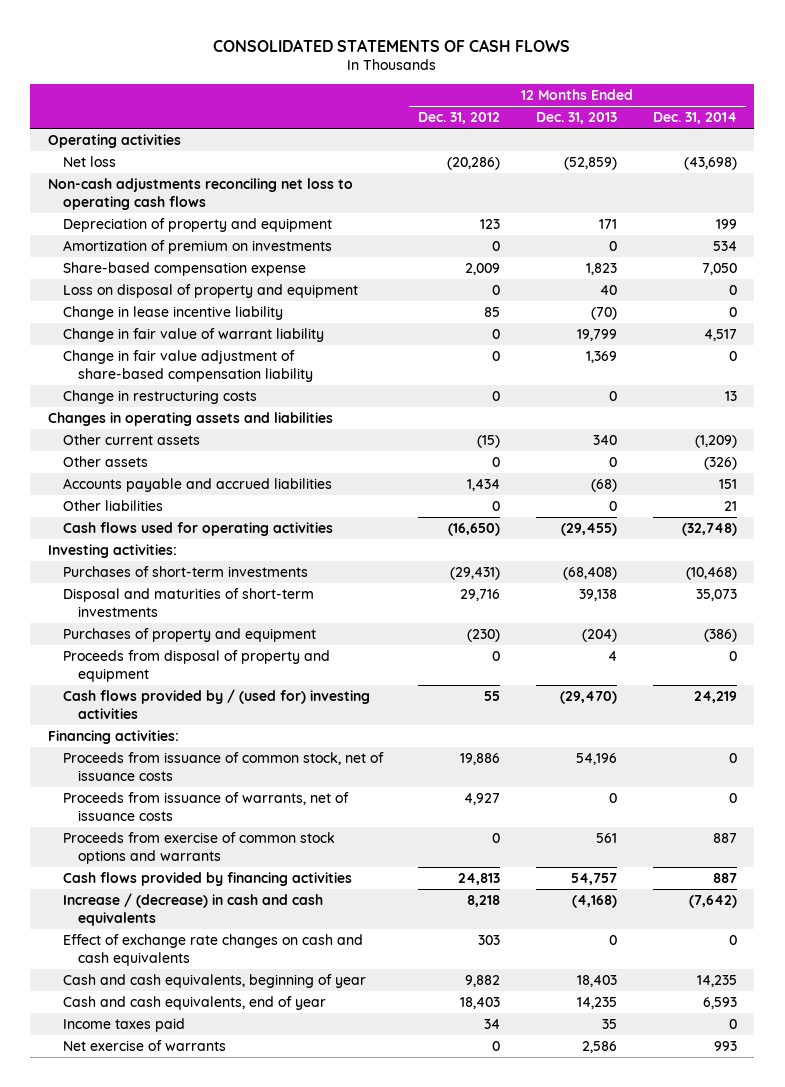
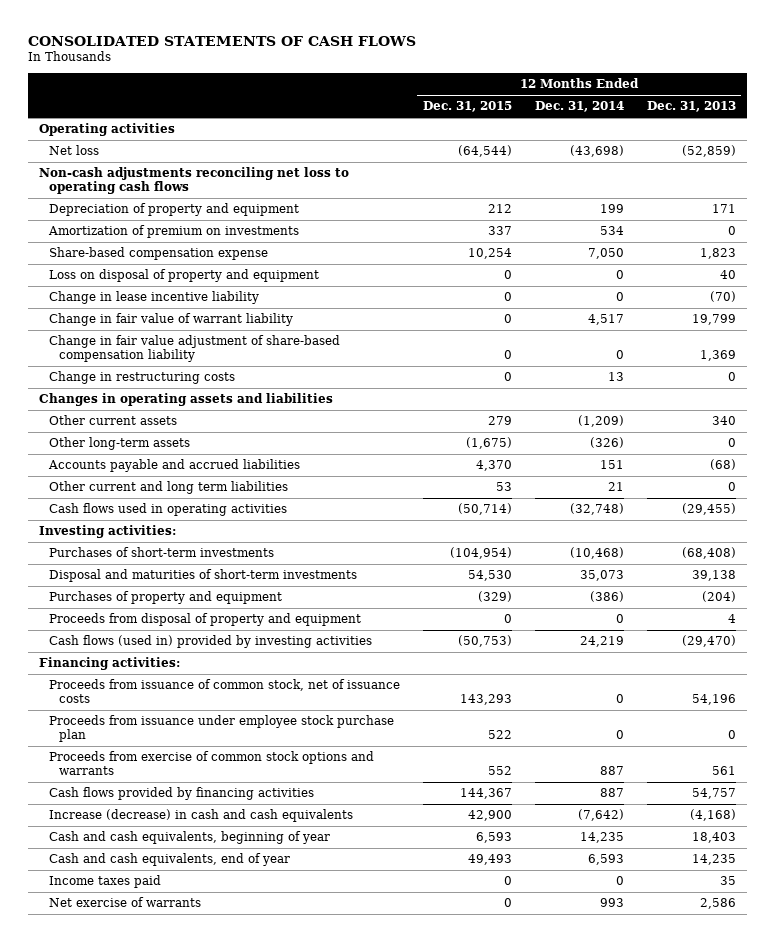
[418,112,501,125] Dec. 31, 2012 -> none
none -> [422,101,512,113] Dec. 31, 2015
[62,455,148,467] Other assets -> [48,437,190,451] Other long-term assets
[62,499,163,511] Other liabilities -> [48,481,288,495] Other current and long term liabilities
[62,521,333,536] Cash flows used for operating activities -> [48,503,287,517] Cash flows used in operating activities
[62,688,370,719] Cash flows provided by / (used for) investing activities -> [48,635,372,649] Cash flows (used in) provided by investing activities
[62,791,349,821] Proceeds from issuance of warrants, net of issuance costs -> [48,715,394,742] Proceeds from issuance under employee stock purchase plan
[62,933,363,966] Effect of exchange rate changes on cash and cash equivalents -> none
[62,892,323,926] Increase / (decrease) in cash and cash equivalents -> [48,809,353,823] Increase (decrease) in cash and cash equivalents

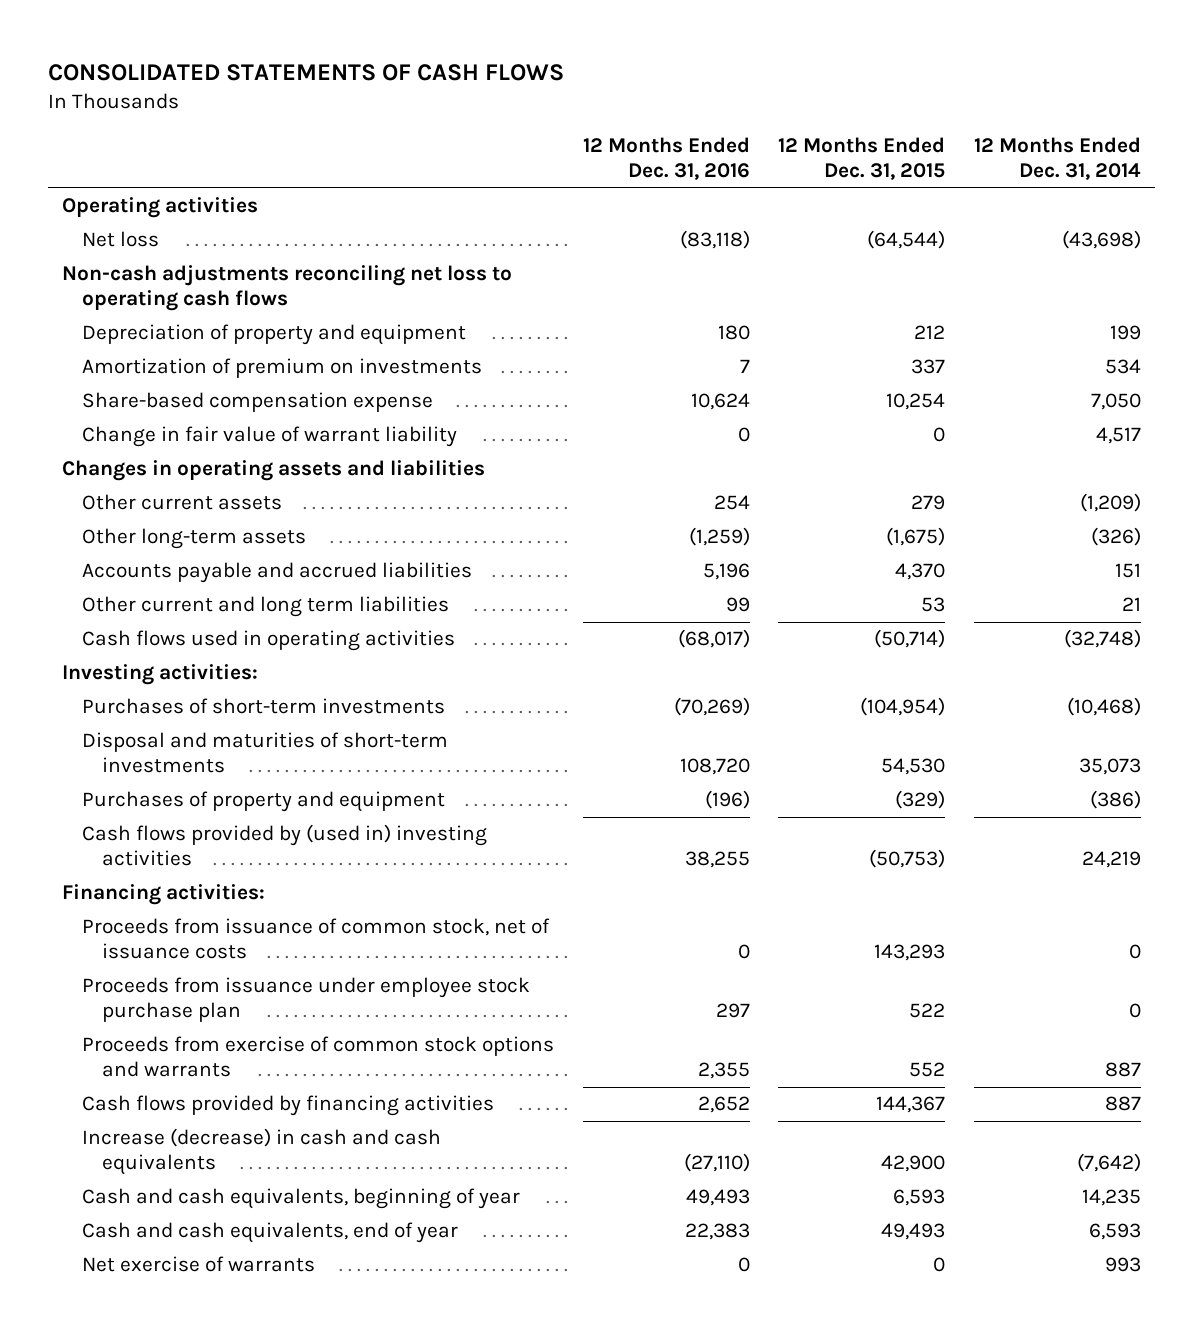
[646,101,736,113] Dec. 31, 2013 -> none
none -> [582,137,750,181] 12 Months Ended Dec. 31, 2016
[48,269,319,283] Loss on disposal of property and equipment -> none
[48,291,259,305] Change in lease incentive liability -> none
[48,335,340,362] Change in fair value adjustment of share-based compensation liability -> none
[48,371,235,385] Change in restructuring costs -> none
[48,613,361,627] Proceeds from disposal of property and equipment -> none
[48,635,372,649] Cash flows (used in) provided by investing activities -> [82,824,488,867] Cash flows provided by (used in) investing activities
[48,875,161,889] Income taxes paid -> none

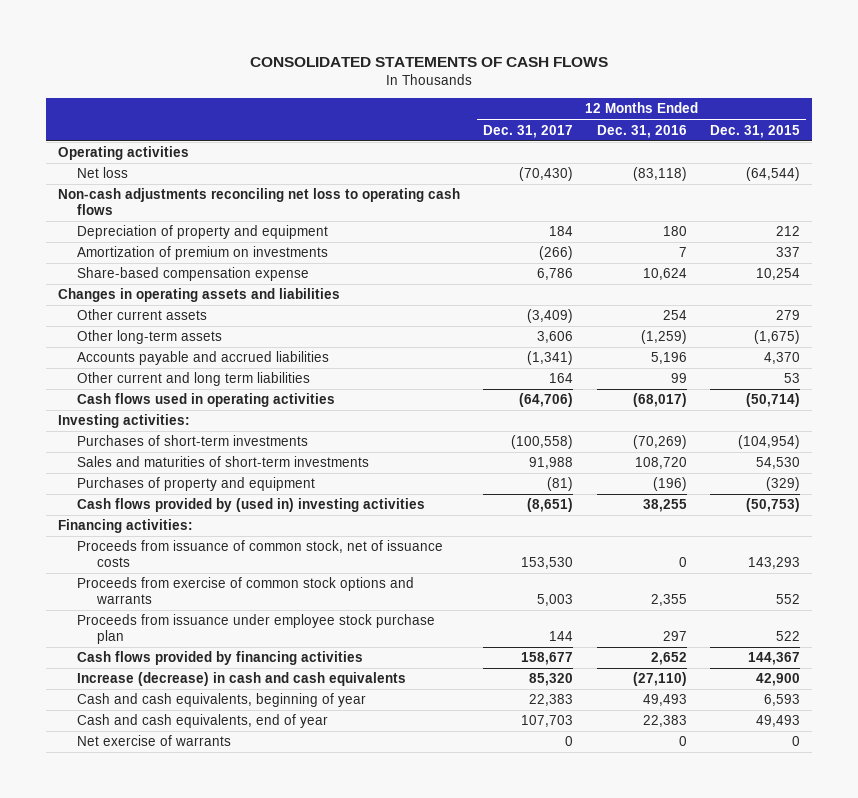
[973,137,1141,181] 12 Months Ended Dec. 31, 2014 -> none
none -> [483,124,574,138] Dec. 31, 2017
[82,426,458,448] Change in fair value of warrant liability -> none
[82,732,449,774] Disposal and maturities of short-term investments -> [77,456,370,468] Sales and maturities of short-term investments
[82,977,531,1023] Proceeds from issuance under employee stock purchase plan -> [77,614,436,645] Proceeds from issuance under employee stock purchase plan

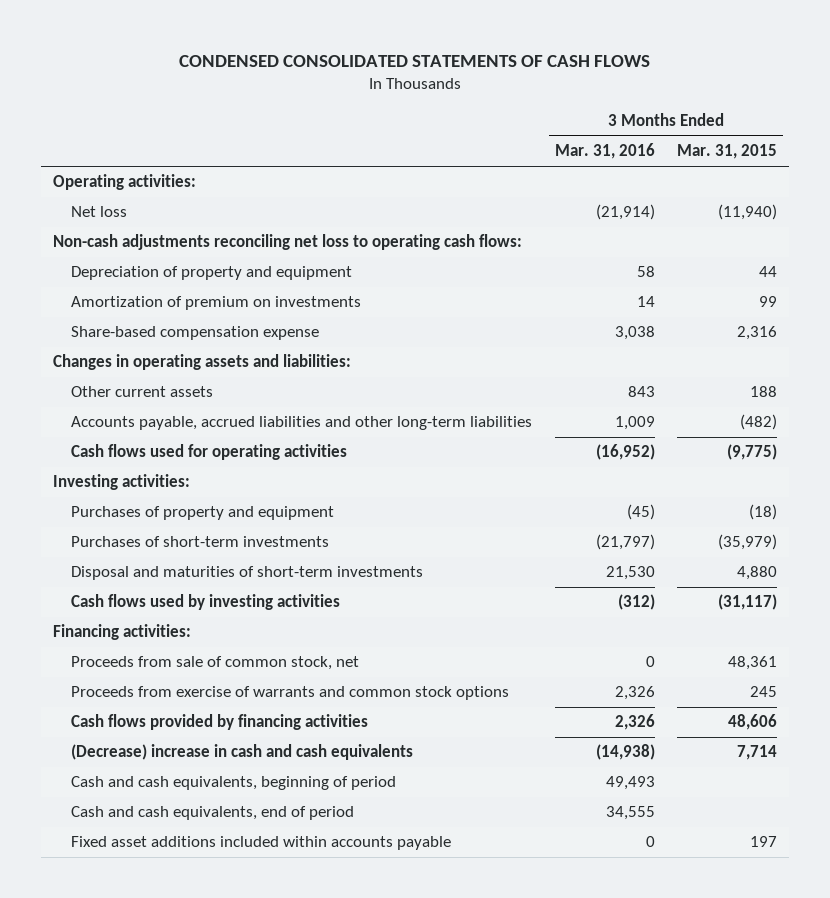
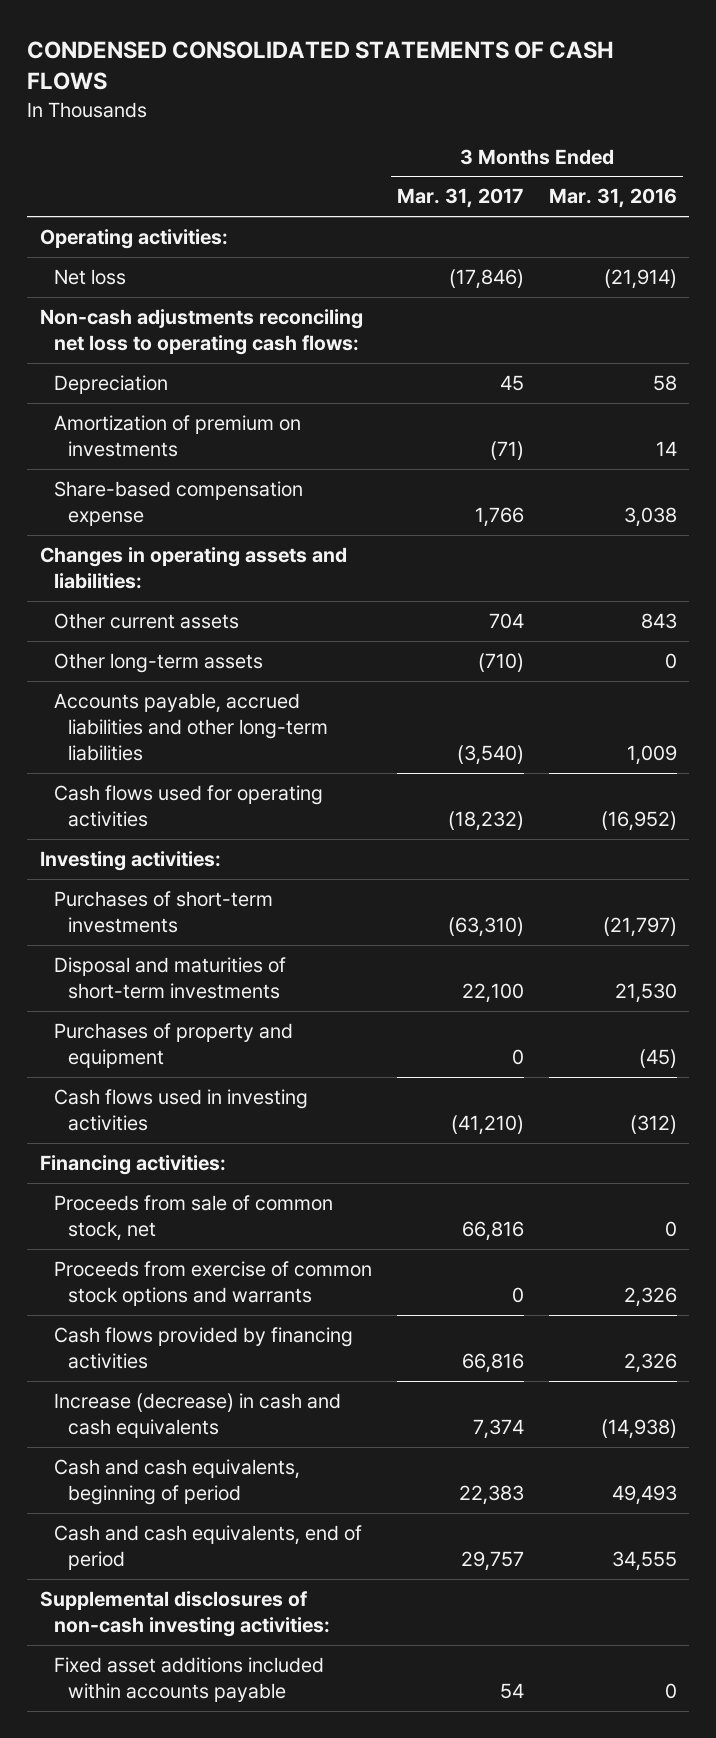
[677,144,778,160] Mar. 31, 2015 -> none
none -> [396,188,524,209] Mar. 31, 2017
[70,266,352,281] Depreciation of property and equipment -> [53,375,168,395] Depreciation
none -> [53,653,263,674] Other long-term assets
[70,506,334,521] Purchases of property and equipment -> [53,1023,293,1069] Purchases of property and equipment
[70,594,340,611] Cash flows used by investing activities -> [53,1089,308,1132] Cash flows used in investing activities
[70,686,509,701] Proceeds from exercise of warrants and common stock options -> [53,1261,372,1307] Proceeds from exercise of common stock options and warrants
[70,744,413,761] (Decrease) increase in cash and cash equivalents -> [53,1393,341,1439] Increase (decrease) in cash and cash equivalents
none -> [39,1591,330,1638] Supplemental disclosures of non-cash investing activities:

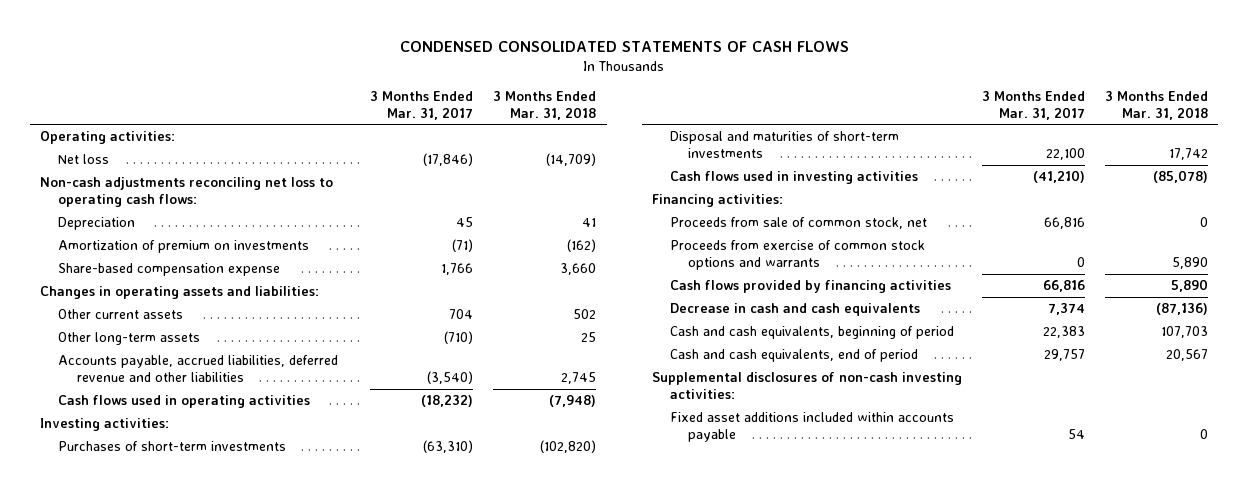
[548,188,677,209] Mar. 31, 2016 -> none
none -> [493,91,597,120] 3 Months Ended Mar. 31, 2018
[53,693,329,761] Accounts payable, accrued liabilities and other long-term liabilities -> [58,355,339,382] Accounts payable, accrued liabilities, deferred revenue and other liabilities
[53,785,323,828] Cash flows used for operating activities -> [58,395,311,409] Cash flows used in operating activities
[53,1023,293,1069] Purchases of property and equipment -> none
[53,1393,341,1439] Increase (decrease) in cash and cash equivalents -> [669,303,920,317] Decrease in cash and cash equivalents

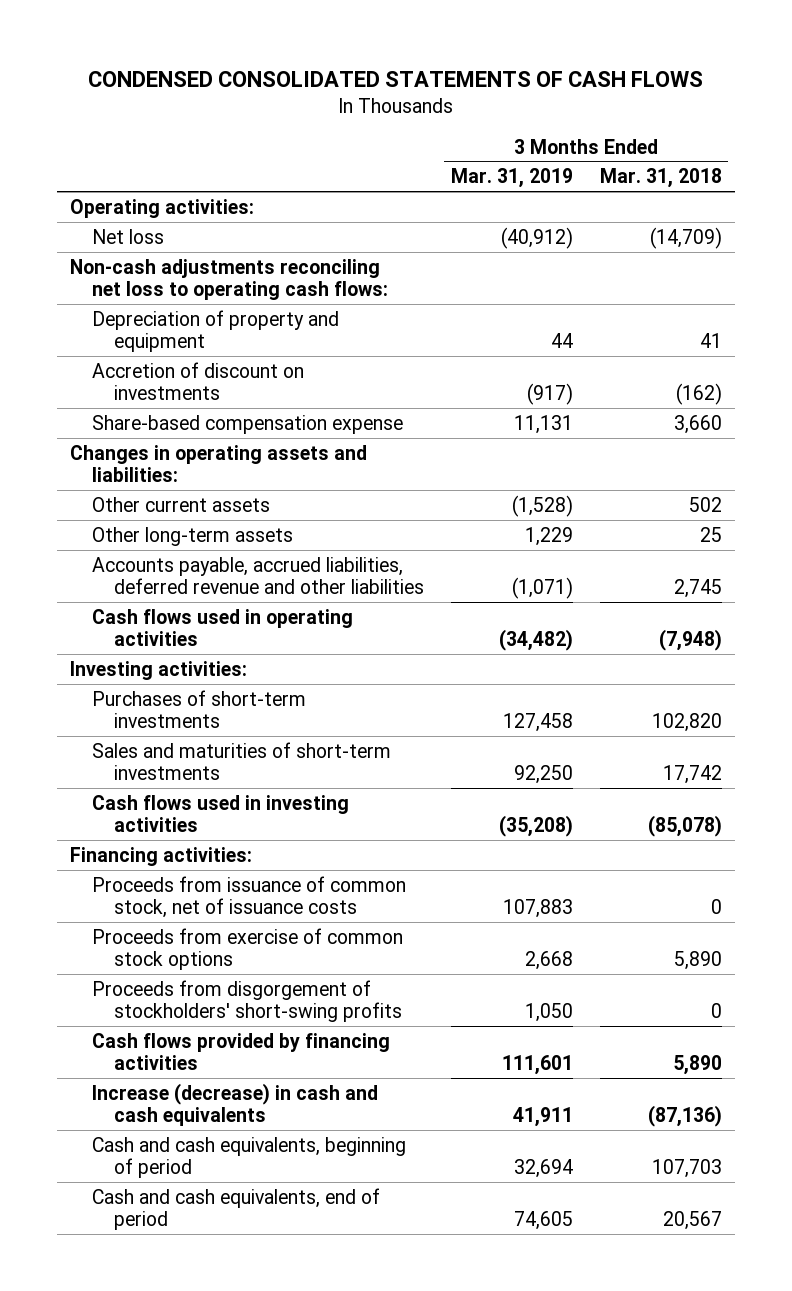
[370,91,474,120] 3 Months Ended Mar. 31, 2017 -> none
none -> [450,168,573,189] Mar. 31, 2019
[58,217,136,231] Depreciation -> [91,309,339,353] Depreciation of property and equipment
[58,240,310,254] Amortization of premium on investments -> [91,361,304,401] Accretion of discount on investments
[540,440,597,454] (102,820) -> [651,713,722,733] 102,820
[669,131,899,158] Disposal and maturities of short-term investments -> [91,741,391,781] Sales and maturities of short-term investments
[669,217,927,230] Proceeds from sale of common stock, net -> [91,875,406,919] Proceeds from issuance of common stock, net of issuance costs
[669,240,925,270] Proceeds from exercise of common stock options and warrants -> [91,927,403,971] Proceeds from exercise of common stock options
none -> [91,979,402,1023] Proceeds from disgorgement of stockholders' short-swing profits
[669,303,920,317] Decrease in cash and cash equivalents -> [91,1082,378,1127] Increase (decrease) in cash and cash equivalents
[651,372,962,399] Supplemental disclosures of non-cash investing activities: -> none
[669,412,954,442] Fixed asset additions included within accounts payable -> none

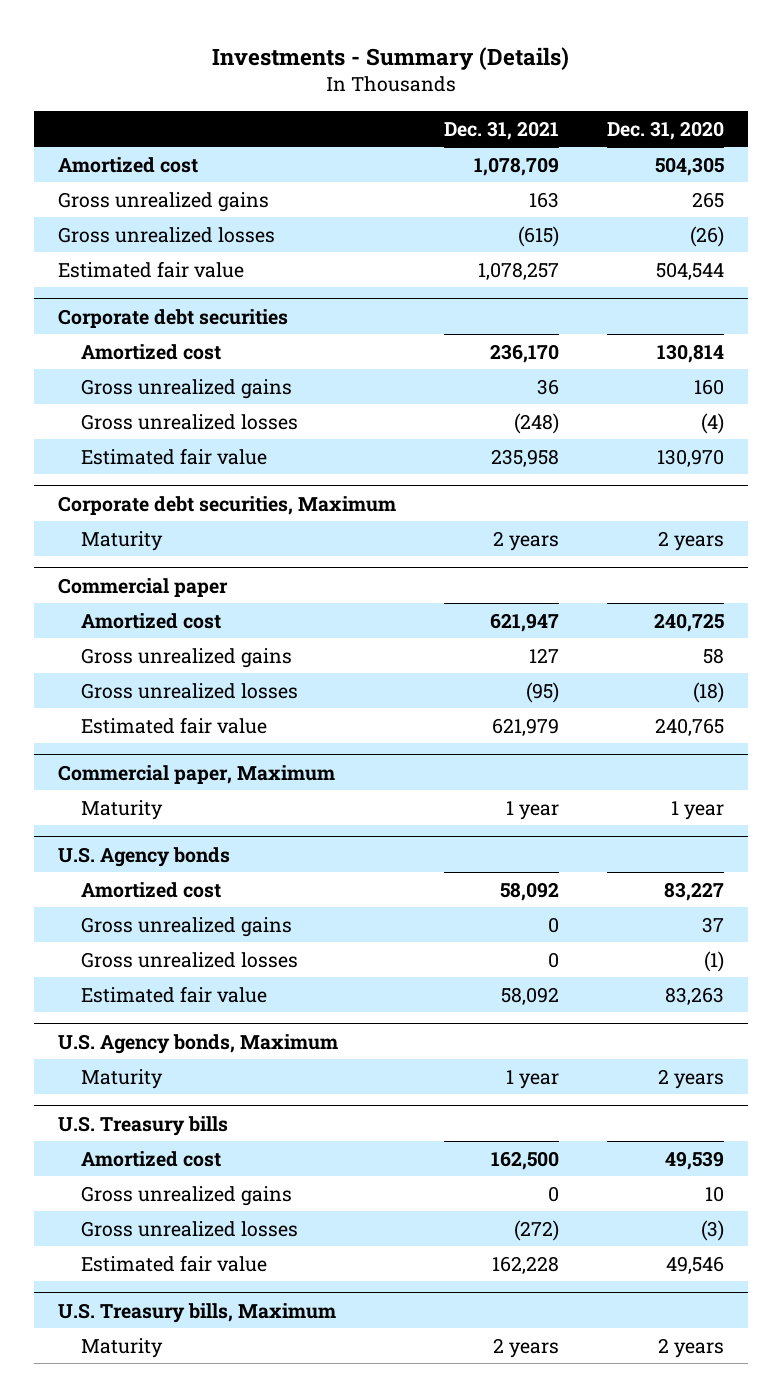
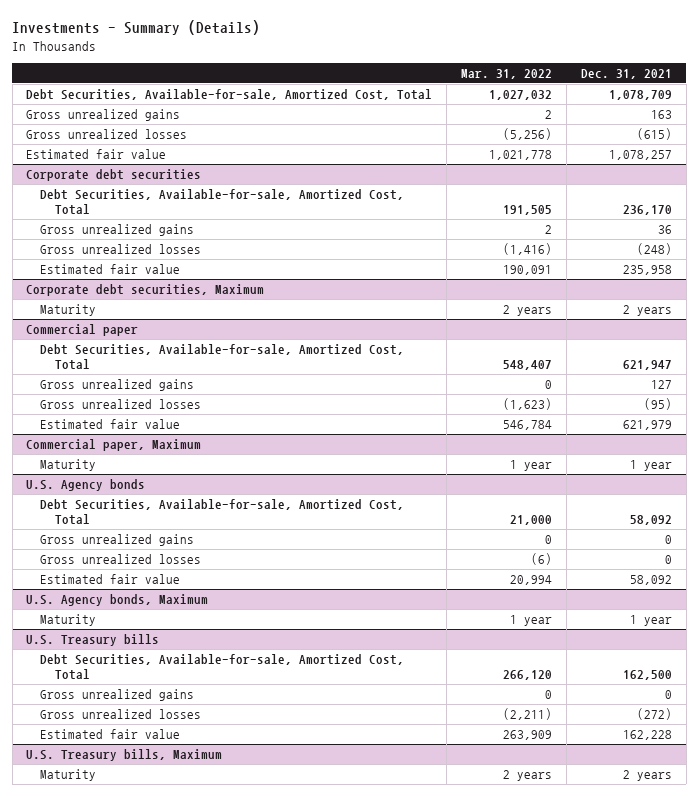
[606,120,724,140] Dec. 31, 2020 -> none
none -> [461,69,553,80] Mar. 31, 2022
[58,156,199,173] Amortized cost -> [26,89,433,101] Debt Securities, Available-for-sale, Amortized Cost, Total
[81,343,222,360] Amortized cost -> [40,189,405,216] Debt Securities, Available-for-sale, Amortized Cost, Total
[81,612,222,629] Amortized cost -> [40,344,405,371] Debt Securities, Available-for-sale, Amortized Cost, Total
[81,881,222,898] Amortized cost -> [40,499,405,526] Debt Securities, Available-for-sale, Amortized Cost, Total
[81,1150,222,1167] Amortized cost -> [40,654,405,681] Debt Securities, Available-for-sale, Amortized Cost, Total

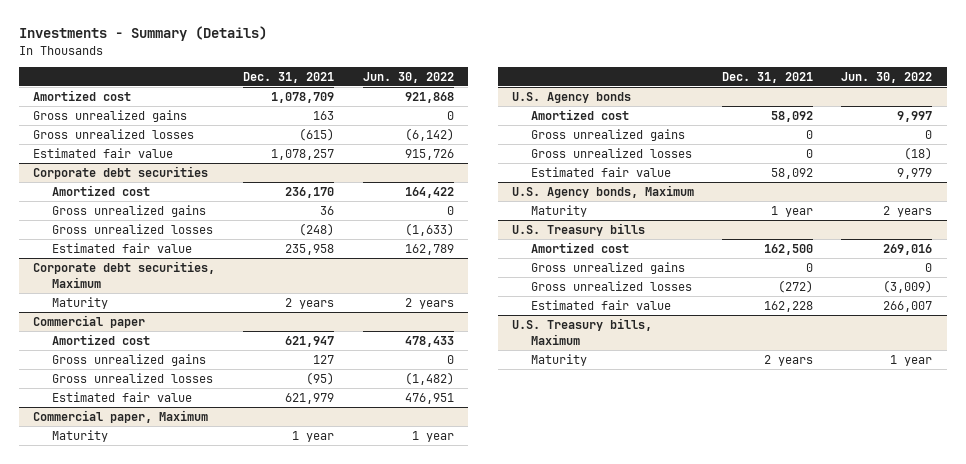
[461,69,553,80] Mar. 31, 2022 -> none
none -> [362,71,454,83] Jun. 30, 2022
[26,89,433,101] Debt Securities, Available-for-sale, Amortized Cost, Total -> [33,89,132,101] Amortized cost
[40,189,405,216] Debt Securities, Available-for-sale, Amortized Cost, Total -> [51,184,150,196] Amortized cost
[40,344,405,371] Debt Securities, Available-for-sale, Amortized Cost, Total -> [51,333,150,345] Amortized cost
[40,499,405,526] Debt Securities, Available-for-sale, Amortized Cost, Total -> [530,108,629,120] Amortized cost
[40,654,405,681] Debt Securities, Available-for-sale, Amortized Cost, Total -> [530,241,629,253] Amortized cost

